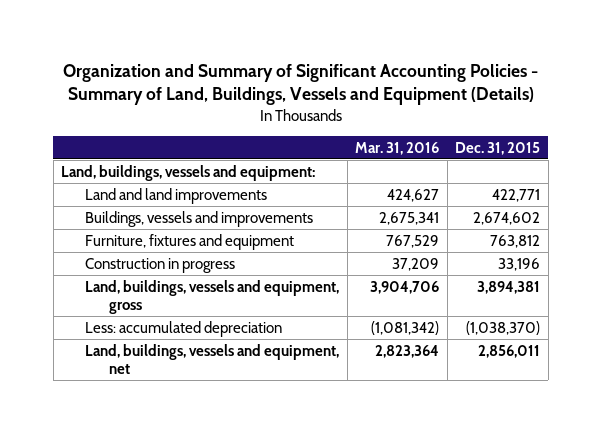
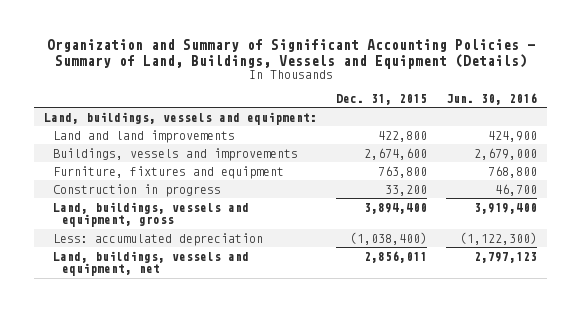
[355,141,440,155] Mar. 31, 2016 -> none
none -> [446,93,538,106] Jun. 30, 2016
[492,188,541,202] 422,771 -> [378,130,428,142] 422,800
[473,211,541,225] 2,674,602 -> [364,147,428,160] 2,674,600
[490,234,541,248] 763,812 -> [378,165,428,178] 763,800
[498,257,541,271] 33,196 -> [385,184,428,196] 33,200
[477,280,541,294] 3,894,381 -> [364,202,428,214] 3,894,400
[466,320,541,335] (1,038,370) -> [350,231,428,245] (1,038,400)

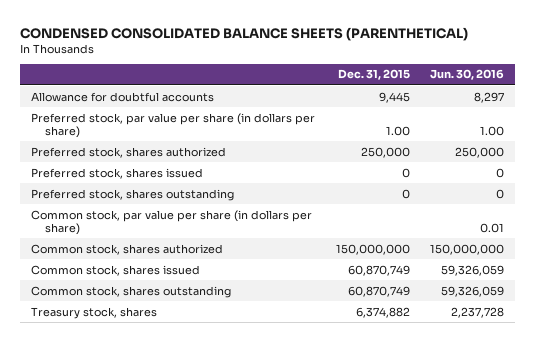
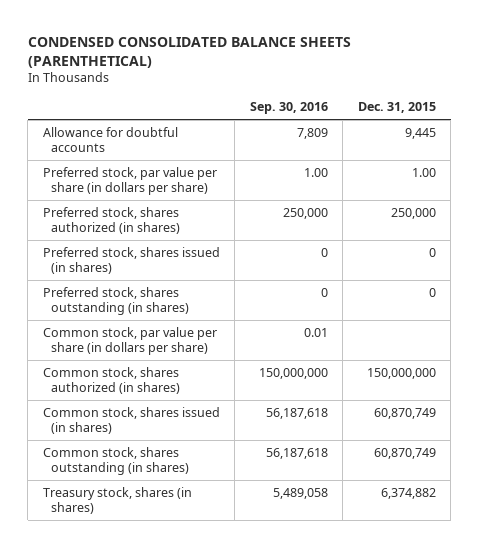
[430,69,505,81] Jun. 30, 2016 -> none
none -> [249,102,328,115] Sep. 30, 2016
[30,146,226,158] Preferred stock, shares authorized -> [42,206,181,235] Preferred stock, shares authorized (in shares)
[30,167,203,179] Preferred stock, shares issued -> [42,246,220,275] Preferred stock, shares issued (in shares)
[30,188,234,201] Preferred stock, shares outstanding -> [42,286,190,316] Preferred stock, shares outstanding (in shares)
[30,243,223,255] Common stock, shares authorized -> [42,366,181,395] Common stock, shares authorized (in shares)
[30,264,200,276] Common stock, shares issued -> [42,406,220,435] Common stock, shares issued (in shares)
[30,285,231,298] Common stock, shares outstanding -> [42,446,190,476] Common stock, shares outstanding (in shares)
[30,306,157,319] Treasury stock, shares -> [42,486,192,515] Treasury stock, shares (in shares)

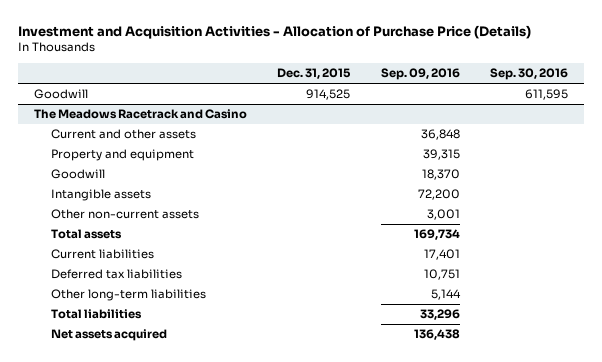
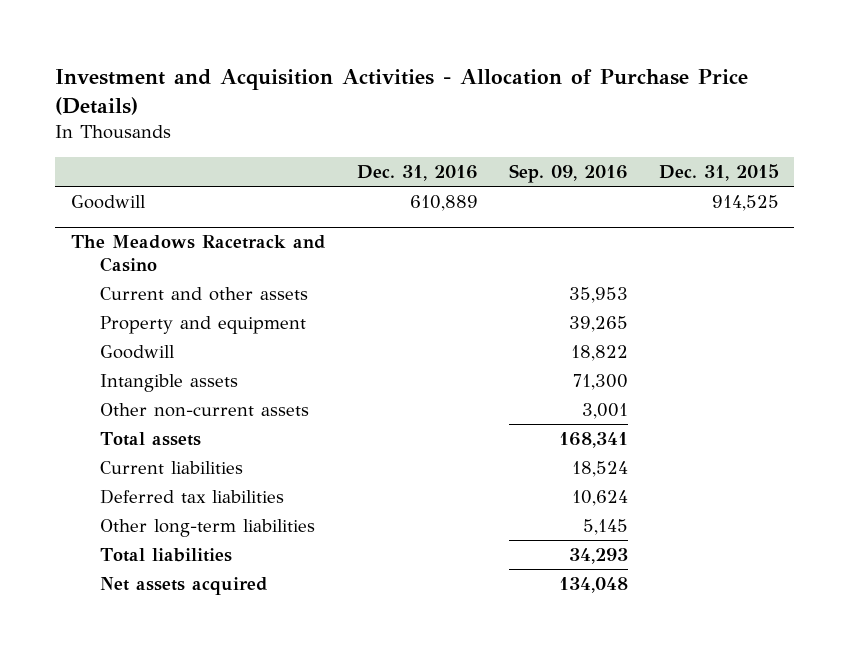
[490,68,569,81] Sep. 30, 2016 -> none
none -> [356,164,478,181] Dec. 31, 2016
[420,129,460,141] 36,848 -> [568,287,628,304] 35,953
[422,149,460,161] 39,315 -> [568,316,628,333] 39,265
[421,169,460,181] 18,370 -> [570,345,628,362] 18,822
[417,189,460,201] 72,200 -> [572,374,628,391] 71,300
[413,229,460,241] 169,734 -> [558,432,628,449] 168,341
[423,249,460,261] 17,401 -> [571,461,628,478] 18,524
[423,269,460,281] 10,751 -> [571,490,628,507] 10,624
[430,289,461,301] 5,144 -> [582,519,628,536] 5,145
[419,309,460,321] 33,296 -> [568,548,628,565] 34,293
[413,329,460,341] 136,438 -> [558,577,628,594] 134,048

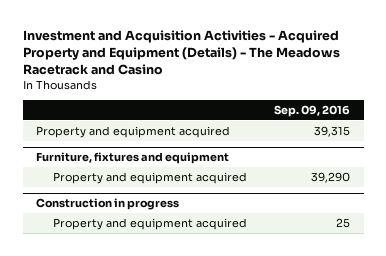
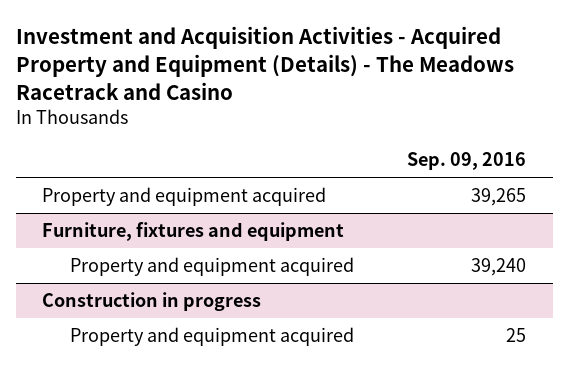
[314,125,351,137] 39,315 -> [471,188,527,207] 39,265
[311,171,351,183] 39,290 -> [471,258,527,277] 39,240

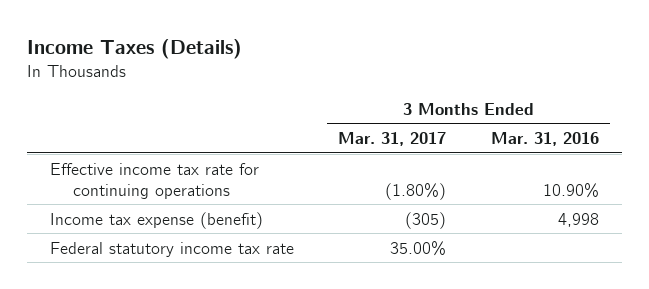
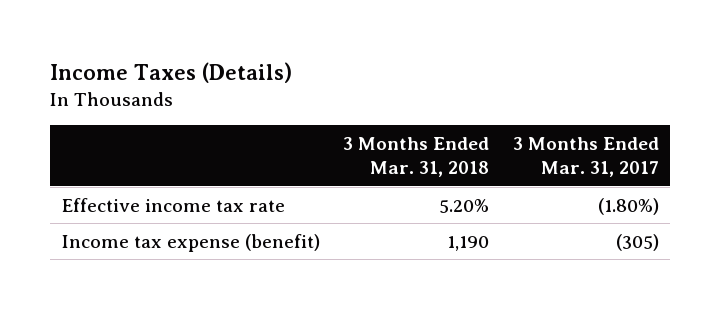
[491,132,600,147] Mar. 31, 2016 -> none
none -> [343,136,490,178] 3 Months Ended Mar. 31, 2018
[49,162,259,199] Effective income tax rate for continuing operations -> [62,197,286,212] Effective income tax rate
[49,241,294,257] Federal statutory income tax rate -> none

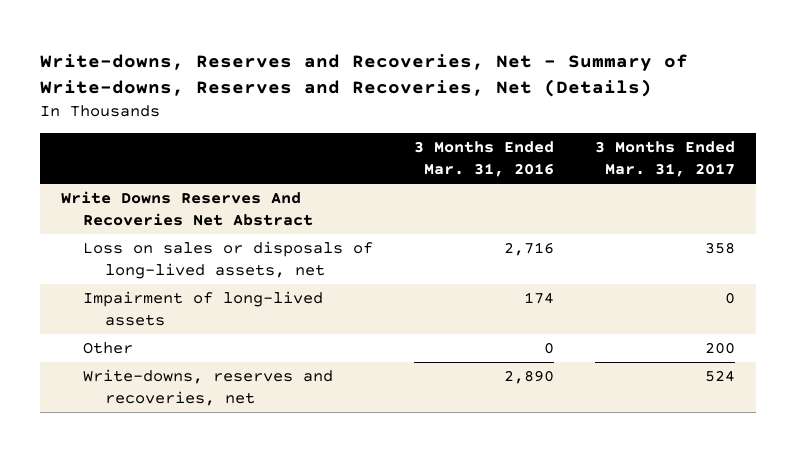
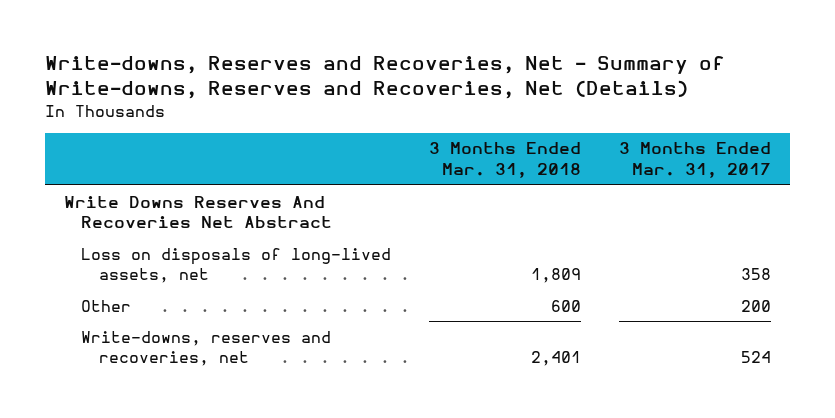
[414,141,555,178] 3 Months Ended Mar. 31, 2016 -> none
none -> [429,142,582,178] 3 Months Ended Mar. 31, 2018
[82,290,323,326] Impairment of long-lived assets -> none
[82,240,373,279] Loss on sales or disposals of long-lived assets, net -> [81,247,392,284] Loss on disposals of long-lived assets, net

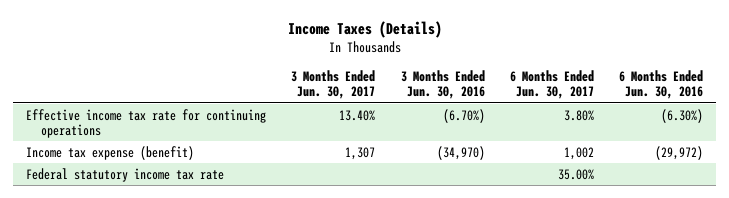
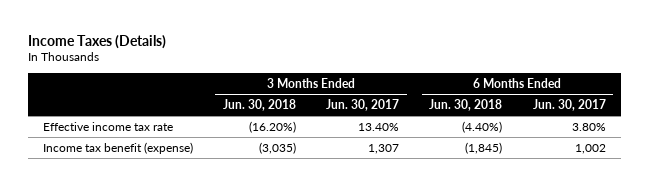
[400,69,485,100] 3 Months Ended Jun. 30, 2016 -> none
[619,69,704,100] 6 Months Ended Jun. 30, 2016 -> none
none -> [222,99,296,112] Jun. 30, 2018
none -> [429,99,503,112] Jun. 30, 2018
[26,167,225,182] Federal statutory income tax rate -> none
[26,108,267,139] Effective income tax rate for continuing operations -> [42,121,173,131] Effective income tax rate
[26,145,195,160] Income tax expense (benefit) -> [42,141,193,154] Income tax benefit (expense)

